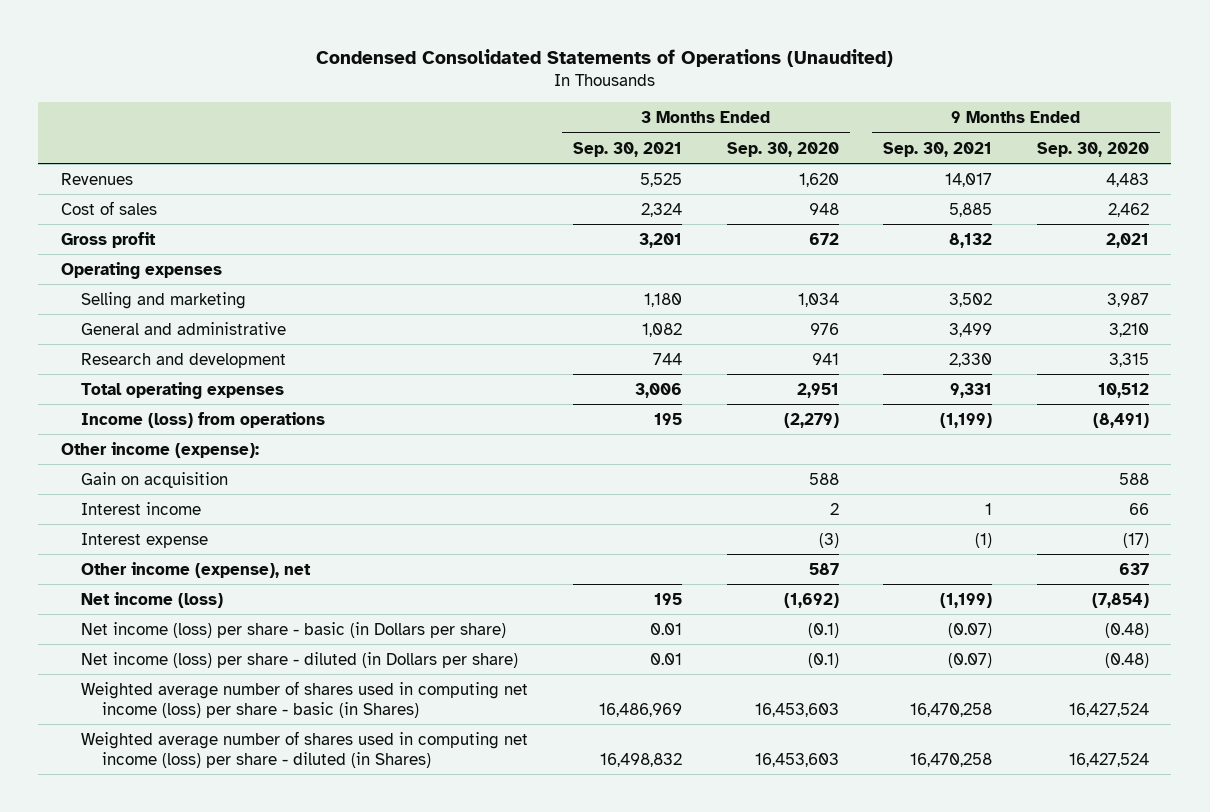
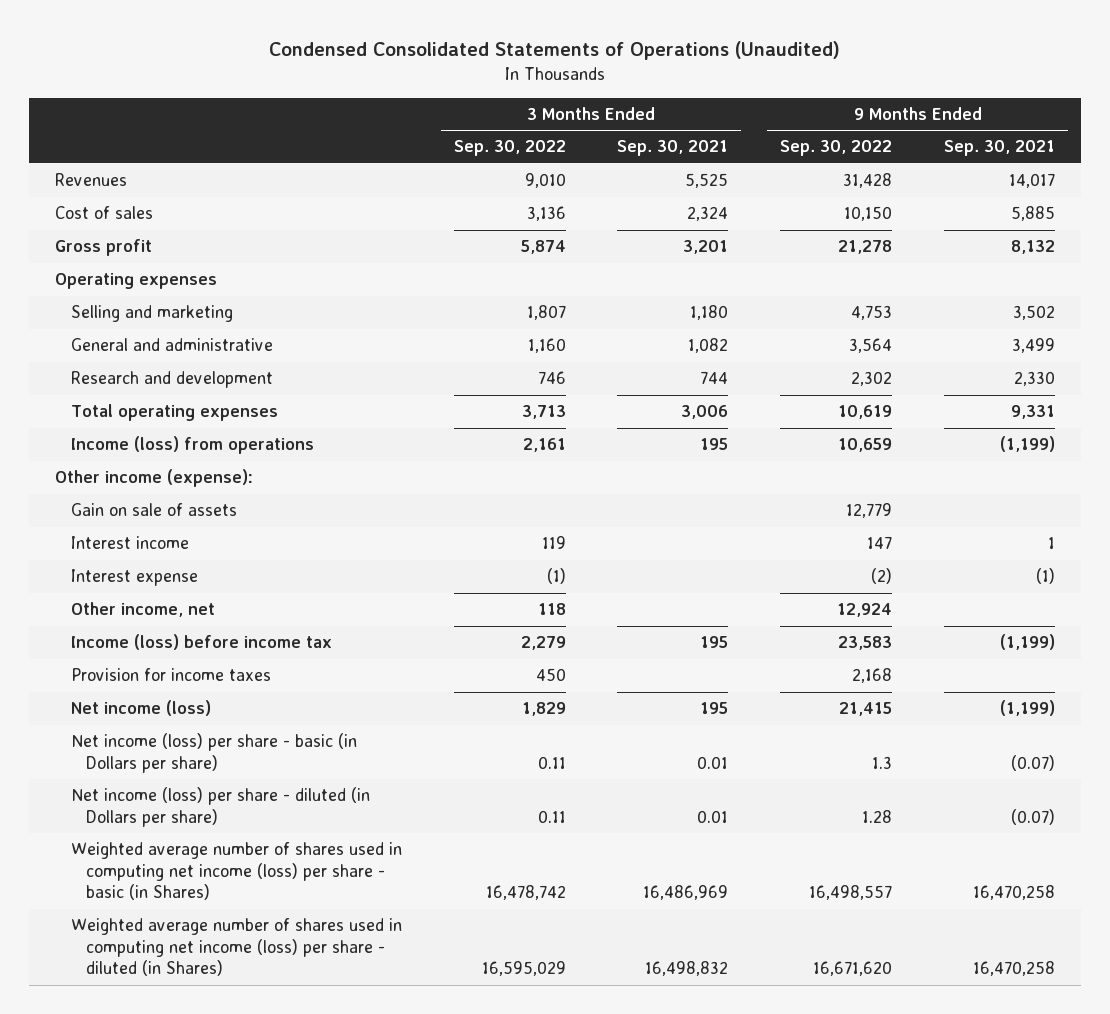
[726,141,839,157] Sep. 30, 2020 -> none
[1036,141,1149,157] Sep. 30, 2020 -> none
none -> [453,140,566,157] Sep. 30, 2022
none -> [780,140,893,157] Sep. 30, 2022
[81,471,229,488] Gain on acquisition -> none
none -> [70,503,237,517] Gain on sale of assets
[81,561,312,578] Other income (expense), net -> [70,602,215,618] Other income, net
none -> [70,634,332,651] Income (loss) before income tax
none -> [70,668,271,682] Provision for income taxes

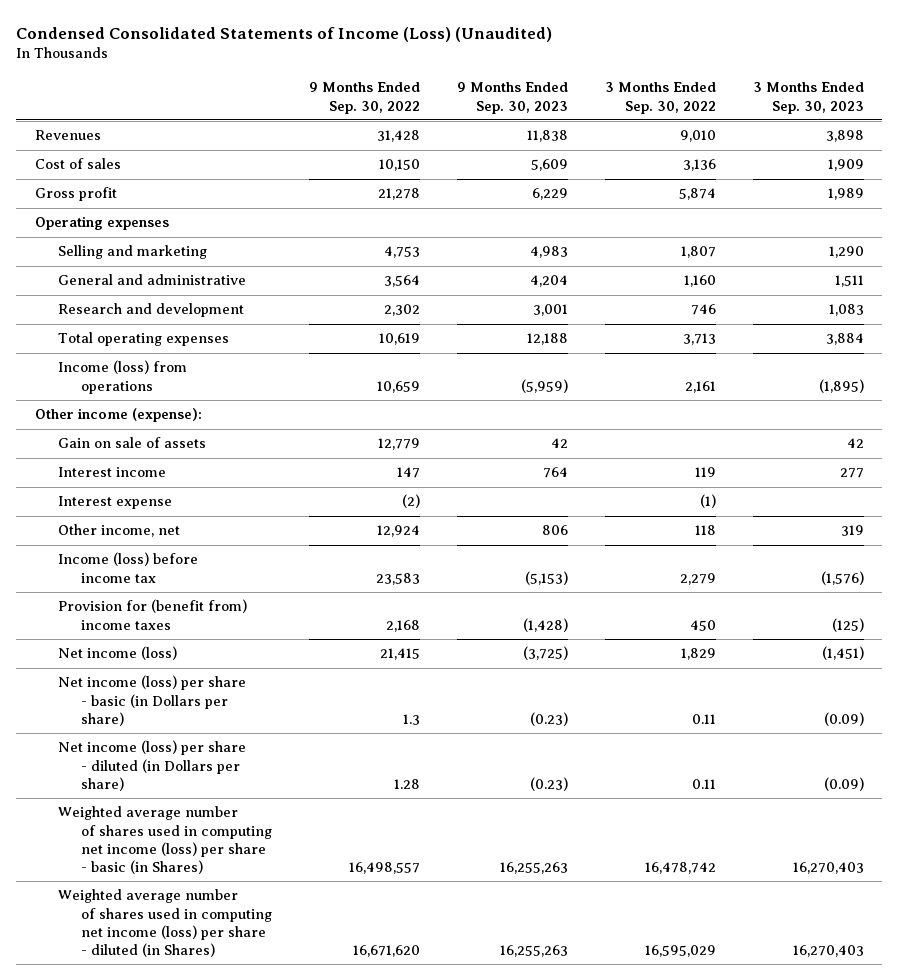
[269,41,841,61] Condensed Consolidated Statements of Operations (Unaudited) -> [16,26,553,42] Condensed Consolidated Statements of Income (Loss) (Unaudited)
[617,140,729,157] Sep. 30, 2021 -> none
[943,140,1055,157] Sep. 30, 2021 -> none
none -> [456,82,568,114] 9 Months Ended Sep. 30, 2023
none -> [752,82,864,114] 3 Months Ended Sep. 30, 2023
[70,668,271,682] Provision for income taxes -> [57,599,247,630] Provision for (benefit from) income taxes

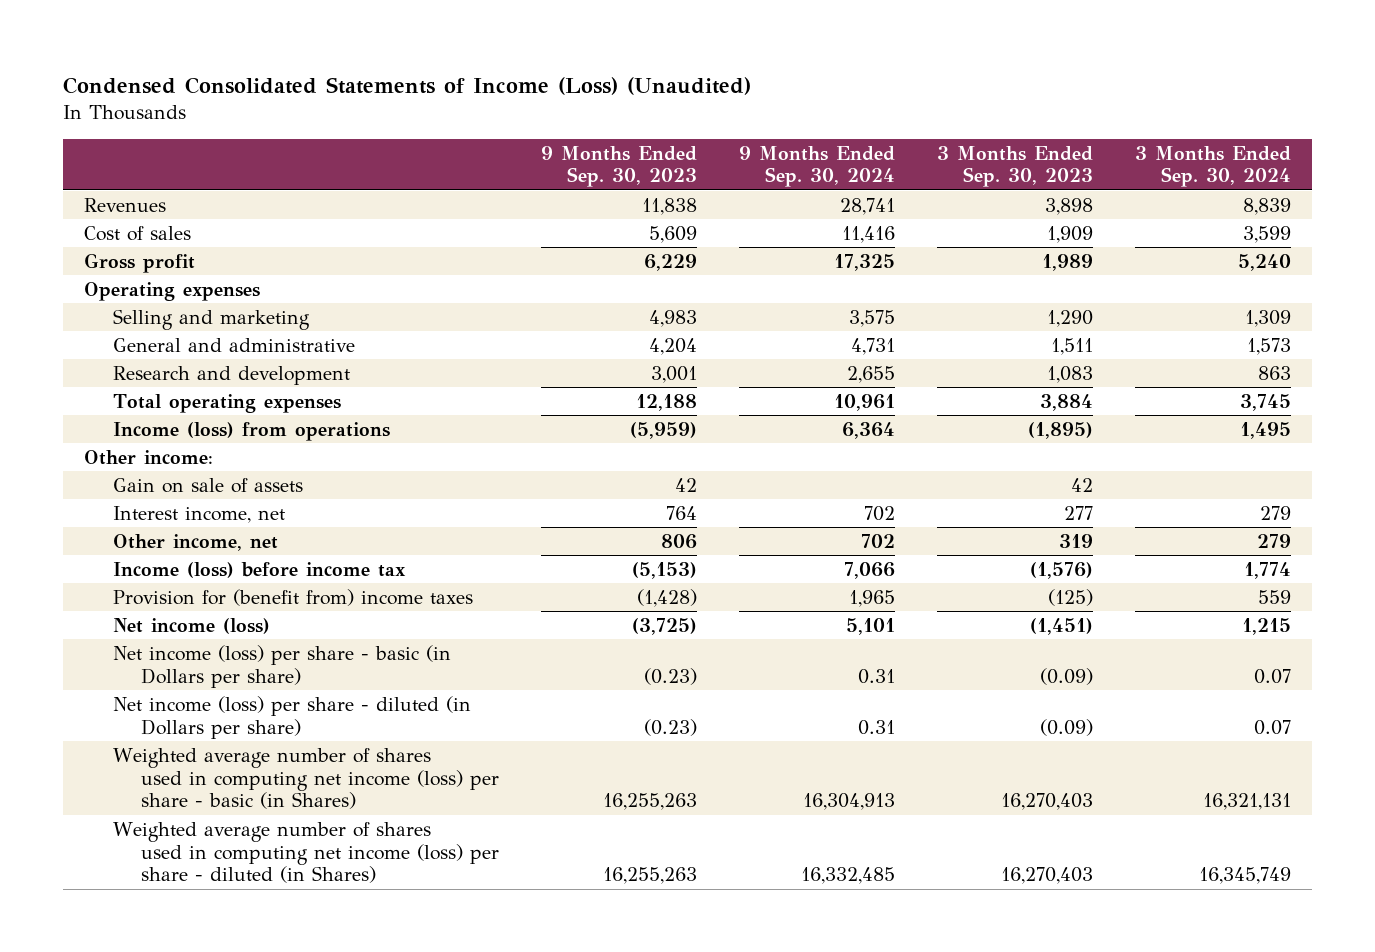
[309,82,421,114] 9 Months Ended Sep. 30, 2022 -> none
[604,82,716,114] 3 Months Ended Sep. 30, 2022 -> none
none -> [739,145,896,188] 9 Months Ended Sep. 30, 2024
none -> [1135,145,1292,188] 3 Months Ended Sep. 30, 2024
[34,408,202,423] Other income (expense): -> [84,449,214,465] Other income:
[57,496,172,510] Interest expense -> none
[57,467,166,478] Interest income -> [112,505,285,523] Interest income, net

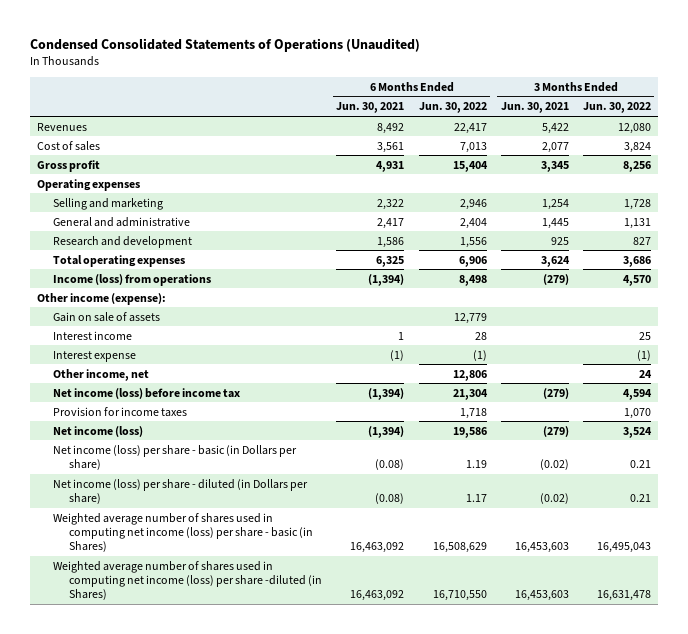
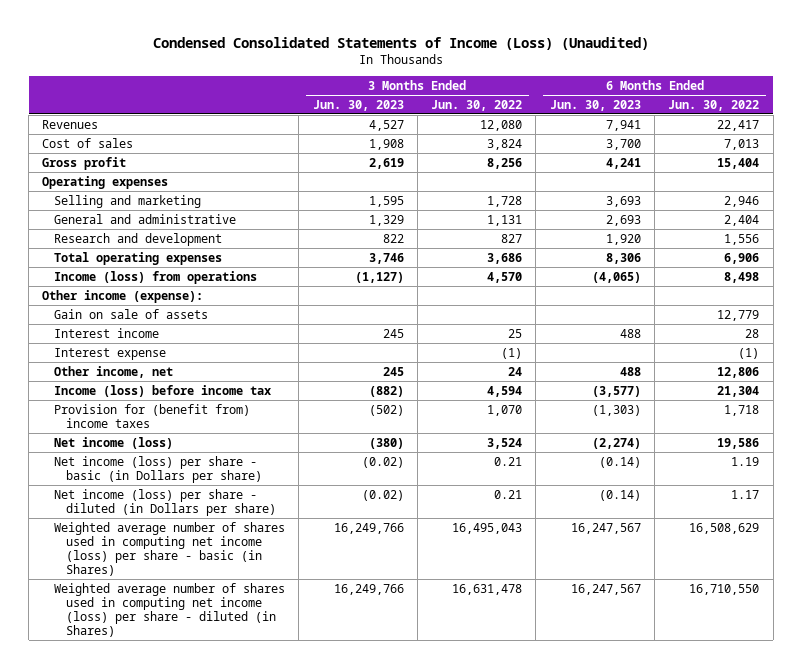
[29,37,420,52] Condensed Consolidated Statements of Operations (Unaudited) -> [152,36,649,50] Condensed Consolidated Statements of Income (Loss) (Unaudited)
[336,102,405,114] Jun. 30, 2021 -> none
[500,102,569,114] Jun. 30, 2021 -> none
none -> [312,99,404,111] Jun. 30, 2023
none -> [549,99,641,111] Jun. 30, 2023
[53,387,241,399] Net income (loss) before income tax -> [54,384,272,397] Income (loss) before income tax
[53,406,188,417] Provision for income taxes -> [54,403,251,428] Provision for (benefit from) income taxes
[53,560,323,601] Weighted average number of shares used in computing net income (loss) per share -diluted (in Shares) -> [54,582,286,637] Weighted average number of shares used in computing net income (loss) per share - diluted (in Shares)

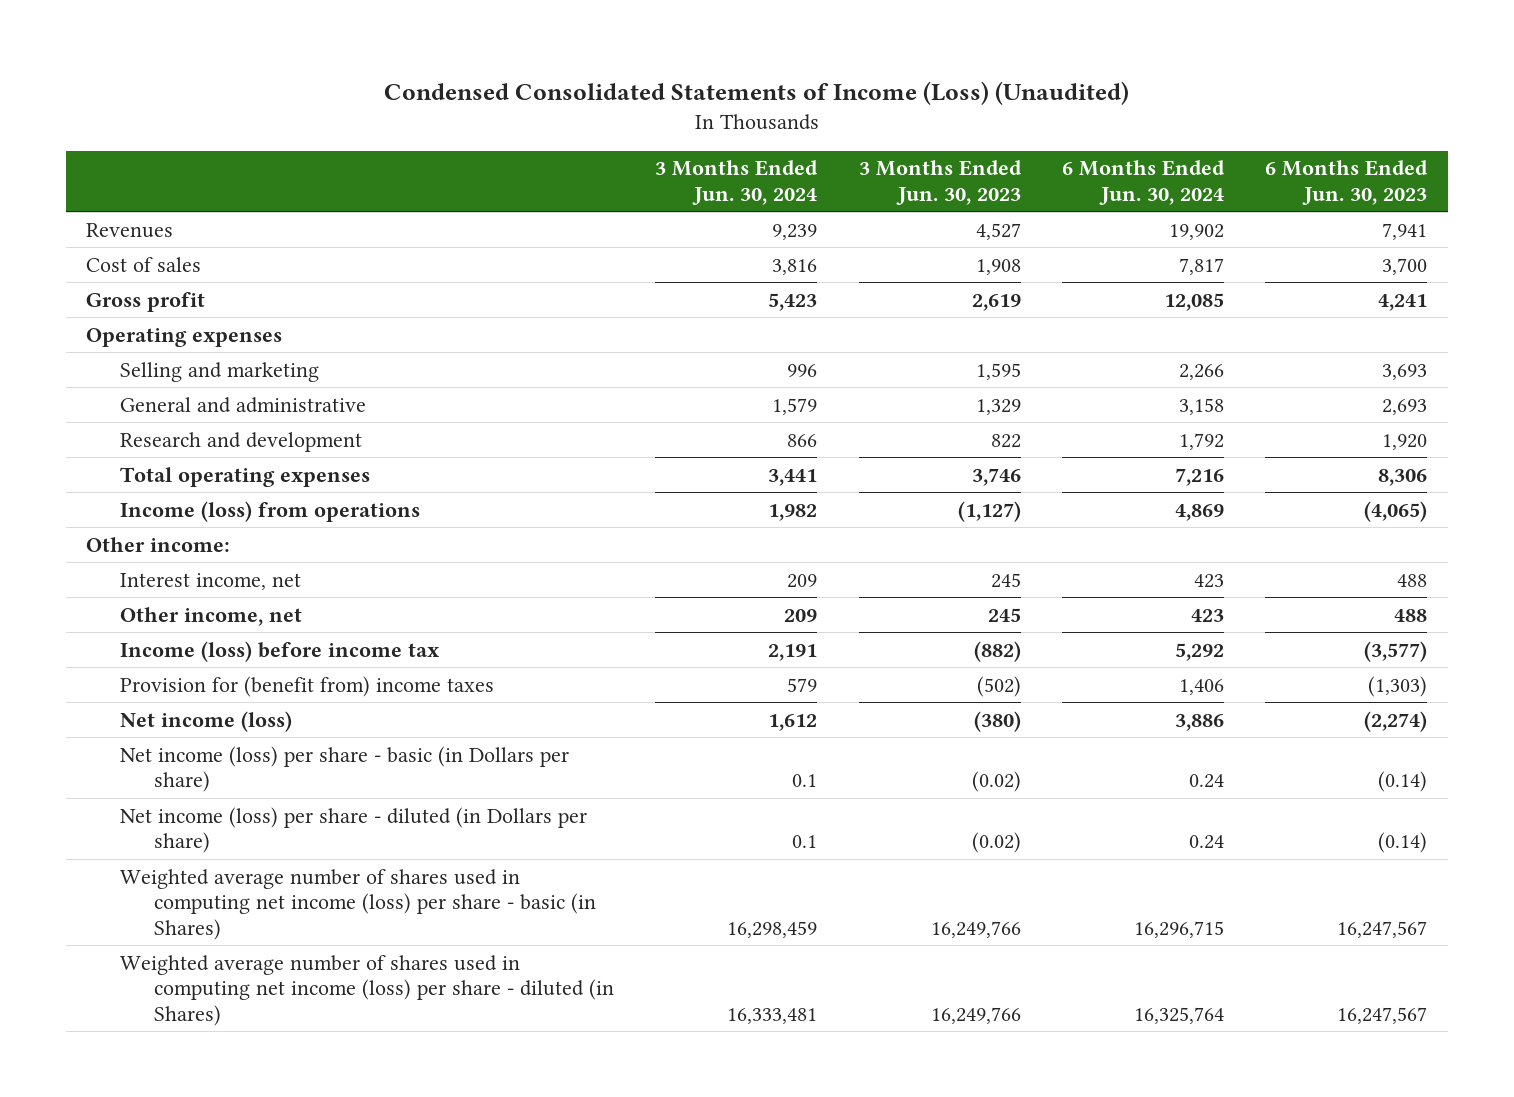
[431,99,523,111] Jun. 30, 2022 -> none
[668,99,760,111] Jun. 30, 2022 -> none
none -> [655,160,819,205] 3 Months Ended Jun. 30, 2024
none -> [1061,160,1225,205] 6 Months Ended Jun. 30, 2024
[54,308,209,319] Gain on sale of assets -> none
[54,347,167,360] Interest expense -> none
[42,289,204,303] Other income (expense): -> [86,536,231,552] Other income:
[54,327,160,338] Interest income -> [120,572,302,590] Interest income, net

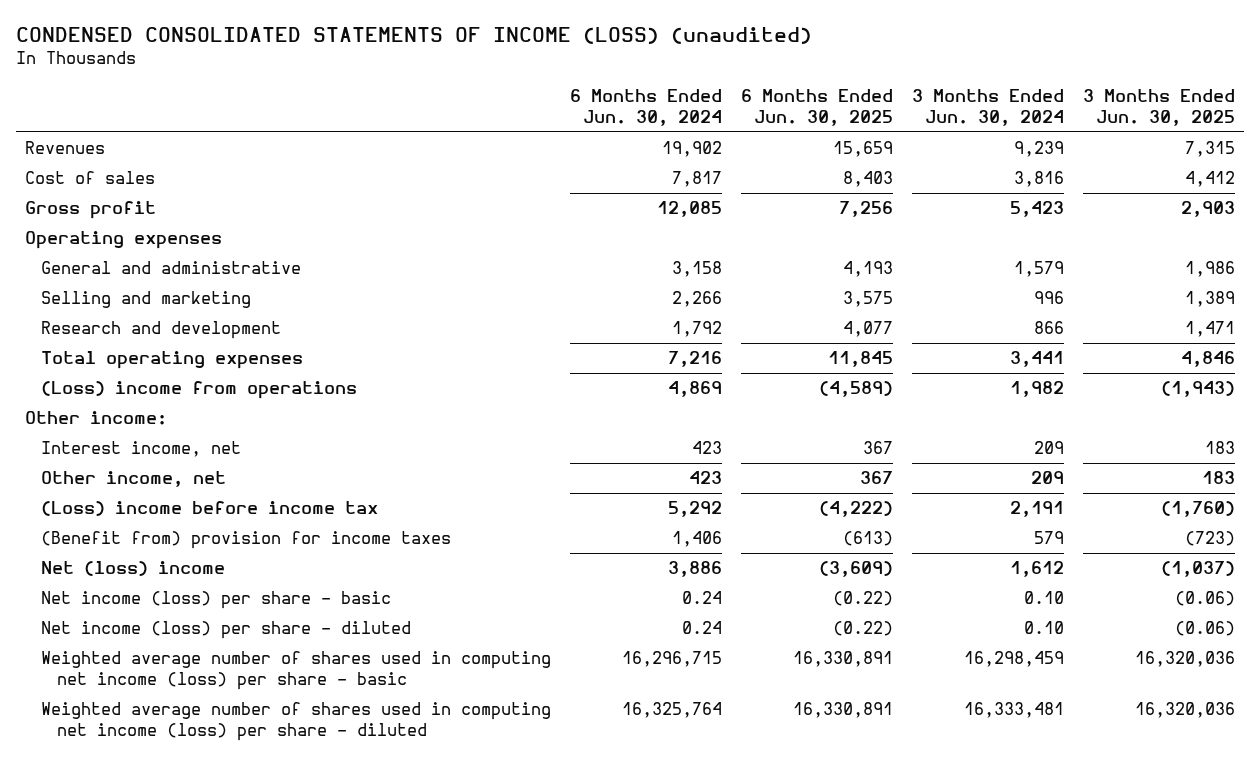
[383,80,1129,105] Condensed Consolidated Statements of Income (Loss) (Unaudited) -> [15,26,812,44] CONDENSED CONSOLIDATED STATEMENTS OF INCOME (LOSS) (unaudited)
[858,160,1022,205] 3 Months Ended Jun. 30, 2023 -> none
[1265,160,1429,205] 6 Months Ended Jun. 30, 2023 -> none
none -> [740,89,893,126] 6 Months Ended Jun. 30, 2025
none -> [1082,89,1235,126] 3 Months Ended Jun. 30, 2025
[120,361,320,382] Selling and marketing -> [41,291,252,309] Selling and marketing
[120,500,421,522] Income (loss) from operations -> [41,381,358,400] (Loss) income from operations
[120,640,441,662] Income (loss) before income tax -> [41,501,379,517] (Loss) income before income tax
[120,675,495,697] Provision for (benefit from) income taxes -> [41,531,452,550] (Benefit from) provision for income taxes
[120,710,293,732] Net income (loss) -> [41,561,226,577] Net (loss) income
[120,745,570,793] Net income (loss) per share - basic (in Dollars per share) -> [41,591,392,610] Net income (loss) per share - basic
[792,774,818,788] 0.1 -> [1023,591,1064,605] 0.10
[120,806,588,854] Net income (loss) per share - diluted (in Dollars per share) -> [41,621,412,640] Net income (loss) per share - diluted
[792,835,818,849] 0.1 -> [1023,621,1064,635] 0.10
[120,868,596,940] Weighted average number of shares used in computing net income (loss) per share - basic (in Shares) -> [41,651,552,690] Weighted average number of shares used in computing net income (loss) per share - basic
[120,954,614,1026] Weighted average number of shares used in computing net income (loss) per share - diluted (in Shares) -> [41,702,552,741] Weighted average number of shares used in computing net income (loss) per share - diluted

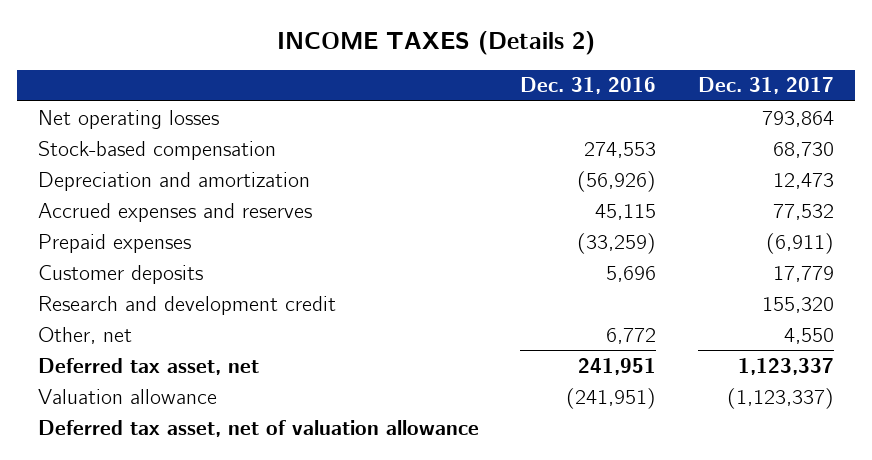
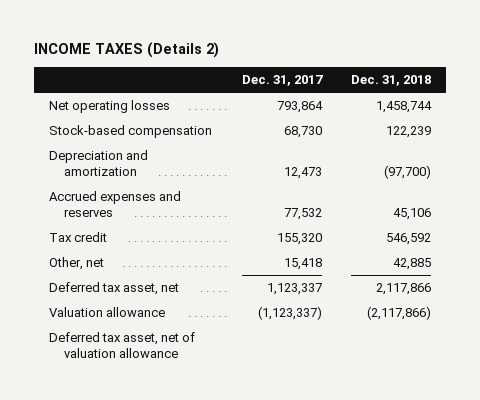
[520,77,657,95] Dec. 31, 2016 -> none
none -> [351,75,432,87] Dec. 31, 2018
[37,233,191,253] Prepaid expenses -> none
[37,264,203,284] Customer deposits -> none
[37,295,336,315] Research and development credit -> [49,232,108,243] Tax credit
[784,327,835,344] 4,550 -> [283,258,322,271] 15,418

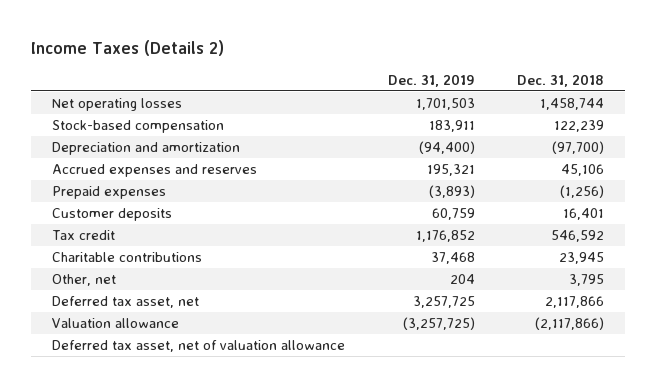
[34,42,220,59] INCOME TAXES (Details 2) -> [31,39,225,56] Income Taxes (Details 2)
[241,75,323,87] Dec. 31, 2017 -> none
none -> [387,73,475,87] Dec. 31, 2019
none -> [52,186,167,200] Prepaid expenses
none -> [52,208,173,222] Customer deposits
none -> [52,252,203,263] Charitable contributions
[393,258,432,271] 42,885 -> [569,274,605,287] 3,795

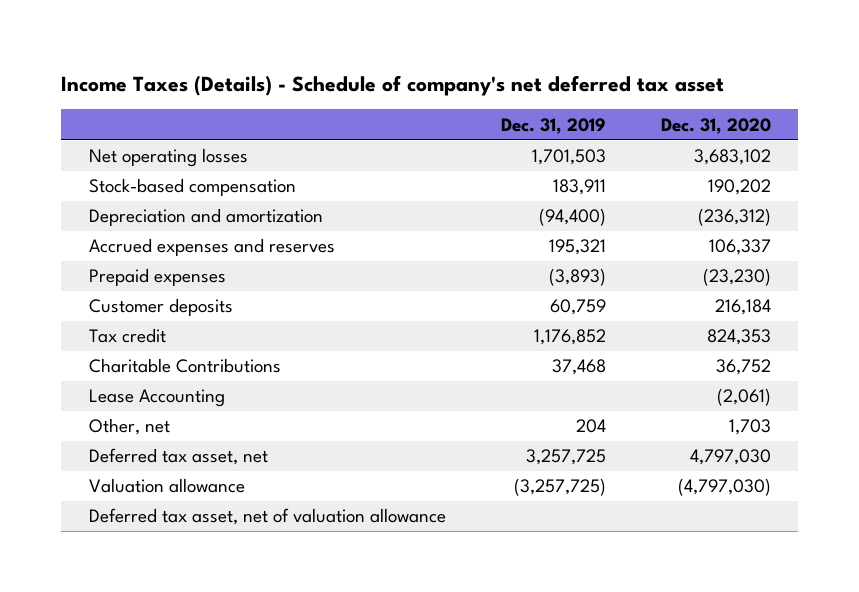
[31,39,225,56] Income Taxes (Details 2) -> [61,74,725,96] Income Taxes (Details) - Schedule of company's net deferred tax asset
[517,73,605,87] Dec. 31, 2018 -> none
none -> [660,117,771,134] Dec. 31, 2020
[52,252,203,263] Charitable contributions -> [88,358,281,374] Charitable Contributions
none -> [88,389,225,408] Lease Accounting

